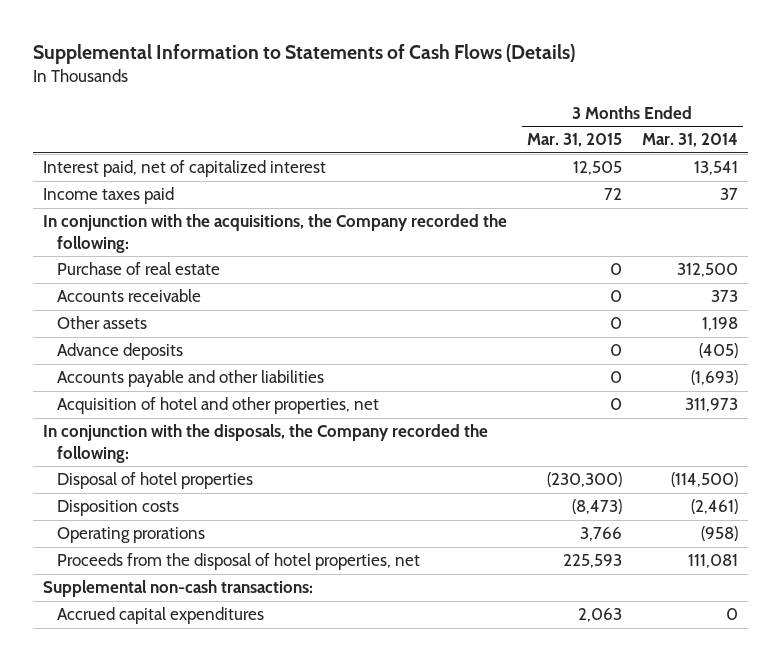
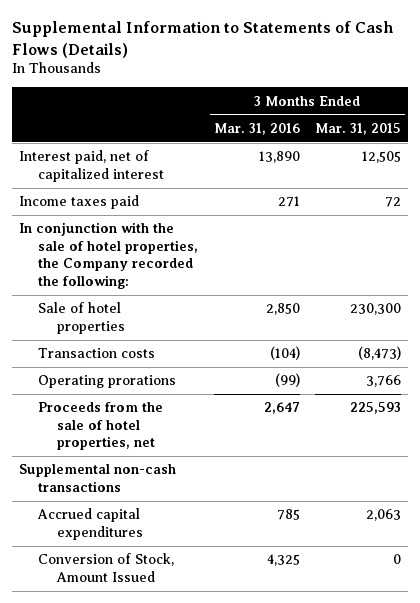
[641,133,738,148] Mar. 31, 2014 -> none
none -> [213,122,300,135] Mar. 31, 2016
[42,214,507,253] In conjunction with the acquisitions, the Company recorded the following: -> none
[57,262,221,276] Purchase of real estate -> none
[57,289,202,303] Accounts receivable -> none
[57,316,148,330] Other assets -> none
[57,343,184,361] Advance deposits -> none
[57,370,325,388] Accounts payable and other liabilities -> none
[57,397,380,415] Acquisition of hotel and other properties, net -> none
[42,424,488,463] In conjunction with the disposals, the Company recorded the following: -> [19,222,199,289] In conjunction with the sale of hotel properties, the Company recorded the following:
[57,472,254,490] Disposal of hotel properties -> [38,302,126,334] Sale of hotel properties
[546,472,622,488] (230,300) -> [349,303,401,316] 230,300
[57,500,180,517] Disposition costs -> [38,348,156,359] Transaction costs
[57,553,421,571] Proceeds from the disposal of hotel properties, net -> [38,402,164,451] Proceeds from the sale of hotel properties, net
[42,580,313,598] Supplemental non-cash transactions: -> [19,464,177,492] Supplemental non-cash transactions
none -> [38,553,175,582] Conversion of Stock, Amount Issued

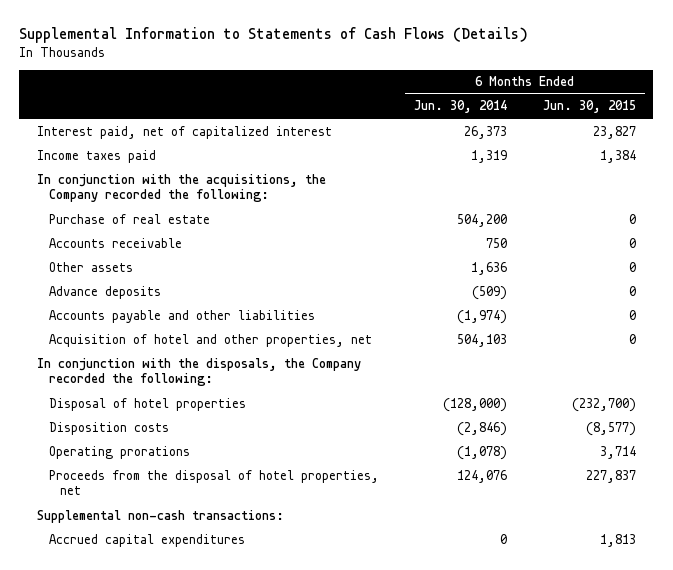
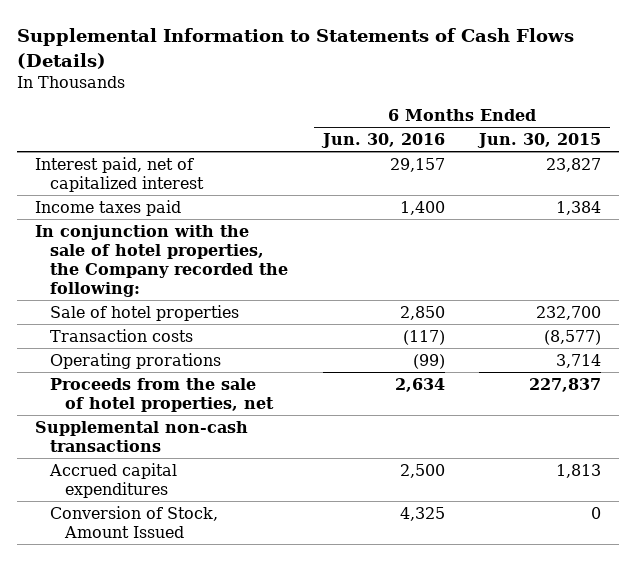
[414,100,508,114] Jun. 30, 2014 -> none
none -> [320,133,445,149] Jun. 30, 2016
[37,173,327,203] In conjunction with the acquisitions, the Company recorded the following: -> none
[48,213,210,224] Purchase of real estate -> none
[48,237,182,248] Accounts receivable -> none
[48,261,133,272] Other assets -> none
[48,285,161,299] Advance deposits -> none
[48,309,315,323] Accounts payable and other liabilities -> none
[48,333,372,347] Acquisition of hotel and other properties, net -> none
[37,357,362,387] In conjunction with the disposals, the Company recorded the following: -> [34,224,289,298] In conjunction with the sale of hotel properties, the Company recorded the following:
[48,397,246,411] Disposal of hotel properties -> [50,304,240,321] Sale of hotel properties
[571,397,636,412] (232,700) -> [536,305,602,320] 232,700
[48,421,169,435] Disposition costs -> [50,328,194,342] Transaction costs
[48,469,379,496] Proceeds from the disposal of hotel properties, net -> [50,377,275,412] Proceeds from the sale of hotel properties, net
[37,509,285,523] Supplemental non-cash transactions: -> [34,420,248,452] Supplemental non-cash transactions
none -> [50,505,219,538] Conversion of Stock, Amount Issued

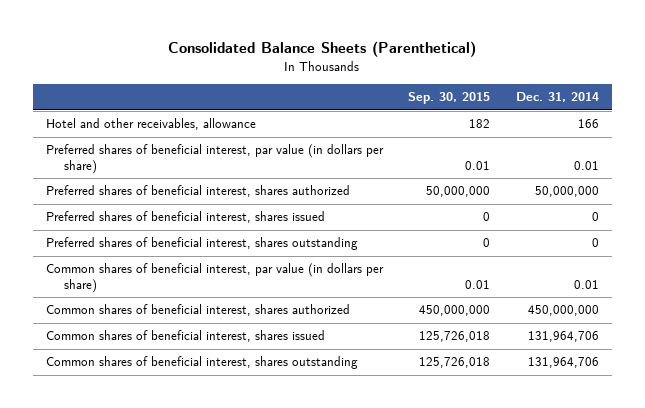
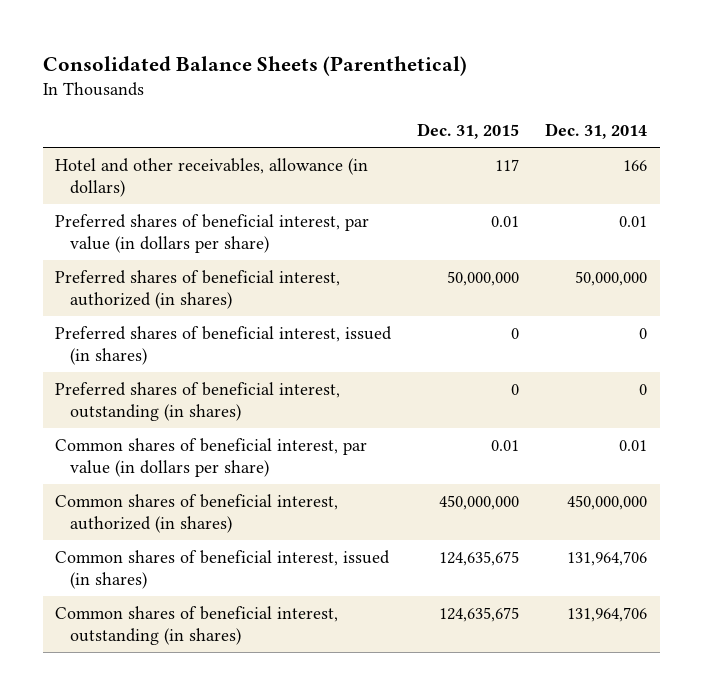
[408,92,491,105] Sep. 30, 2015 -> none
none -> [417,123,520,140] Dec. 31, 2015
[45,118,256,131] Hotel and other receivables, allowance -> [55,157,369,197] Hotel and other receivables, allowance (in dollars)
[45,185,350,198] Preferred shares of beneficial interest, shares authorized -> [55,269,341,309] Preferred shares of beneficial interest, authorized (in shares)
[45,211,325,224] Preferred shares of beneficial interest, shares issued -> [55,325,393,365] Preferred shares of beneficial interest, issued (in shares)
[45,237,358,251] Preferred shares of beneficial interest, shares outstanding -> [55,381,341,421] Preferred shares of beneficial interest, outstanding (in shares)
[45,304,350,317] Common shares of beneficial interest, shares authorized -> [55,493,339,533] Common shares of beneficial interest, authorized (in shares)
[45,330,325,343] Common shares of beneficial interest, shares issued -> [55,549,391,589] Common shares of beneficial interest, issued (in shares)
[45,356,358,370] Common shares of beneficial interest, shares outstanding -> [55,605,339,645] Common shares of beneficial interest, outstanding (in shares)

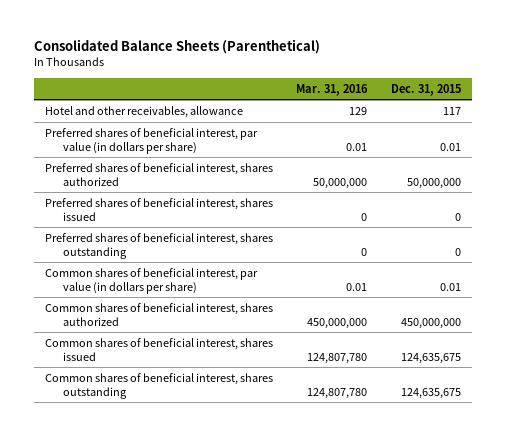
[545,123,648,140] Dec. 31, 2014 -> none
none -> [296,83,369,96] Mar. 31, 2016
[55,157,369,197] Hotel and other receivables, allowance (in dollars) -> [45,105,244,118] Hotel and other receivables, allowance
[55,269,341,309] Preferred shares of beneficial interest, authorized (in shares) -> [45,162,274,186] Preferred shares of beneficial interest, shares authorized
[55,325,393,365] Preferred shares of beneficial interest, issued (in shares) -> [45,197,274,221] Preferred shares of beneficial interest, shares issued
[55,381,341,421] Preferred shares of beneficial interest, outstanding (in shares) -> [45,232,274,259] Preferred shares of beneficial interest, shares outstanding
[55,493,339,533] Common shares of beneficial interest, authorized (in shares) -> [45,302,274,326] Common shares of beneficial interest, shares authorized
[55,549,391,589] Common shares of beneficial interest, issued (in shares) -> [45,337,274,361] Common shares of beneficial interest, shares issued
[55,605,339,645] Common shares of beneficial interest, outstanding (in shares) -> [45,372,274,399] Common shares of beneficial interest, shares outstanding

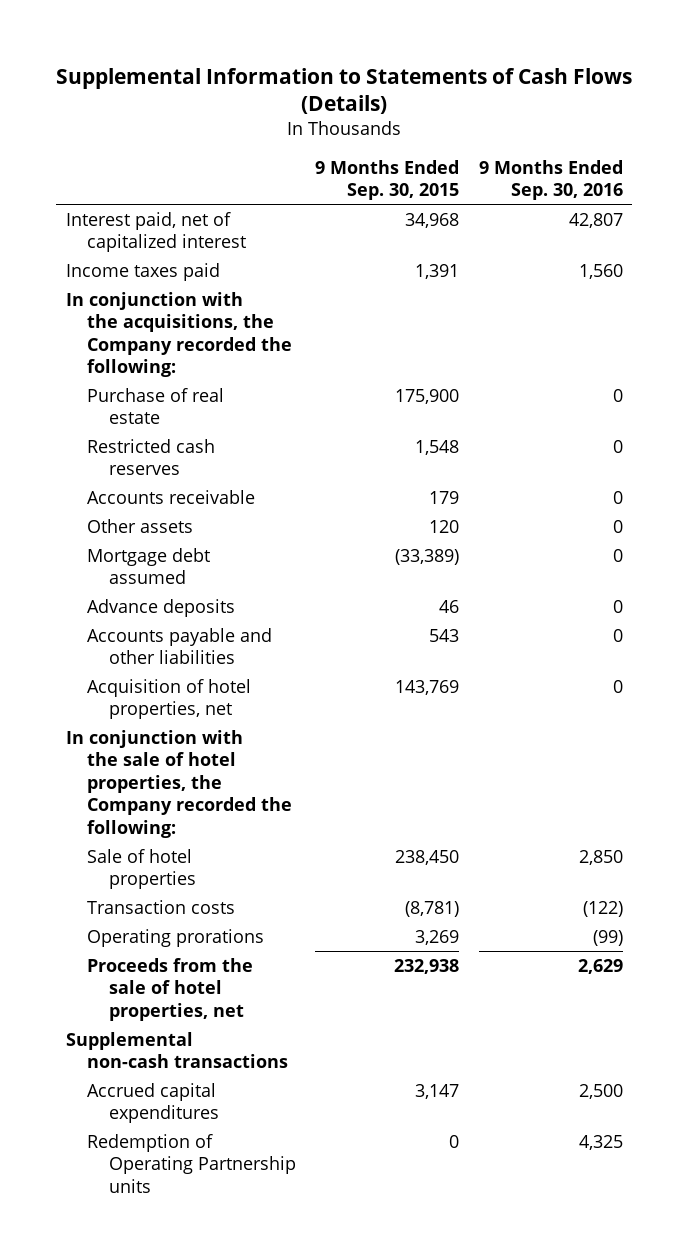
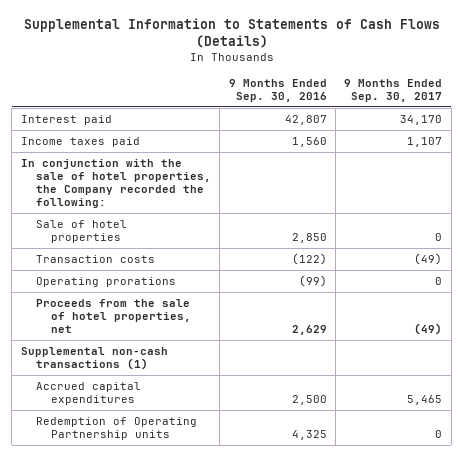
[315,159,460,201] 9 Months Ended Sep. 30, 2015 -> none
none -> [344,78,443,102] 9 Months Ended Sep. 30, 2017
[65,211,247,253] Interest paid, net of capitalized interest -> [20,114,112,125] Interest paid
[65,291,293,378] In conjunction with the acquisitions, the Company recorded the following: -> none
[87,387,225,425] Purchase of real estate -> none
[87,438,216,476] Restricted cash reserves -> none
[87,489,256,504] Accounts receivable -> none
[87,518,194,533] Other assets -> none
[87,547,211,585] Mortgage debt assumed -> none
[87,598,236,617] Advance deposits -> none
[87,627,273,665] Accounts payable and other liabilities -> none
[87,678,252,720] Acquisition of hotel properties, net -> none
[65,1031,289,1069] Supplemental non-cash transactions -> [20,346,168,370] Supplemental non-cash transactions (1)

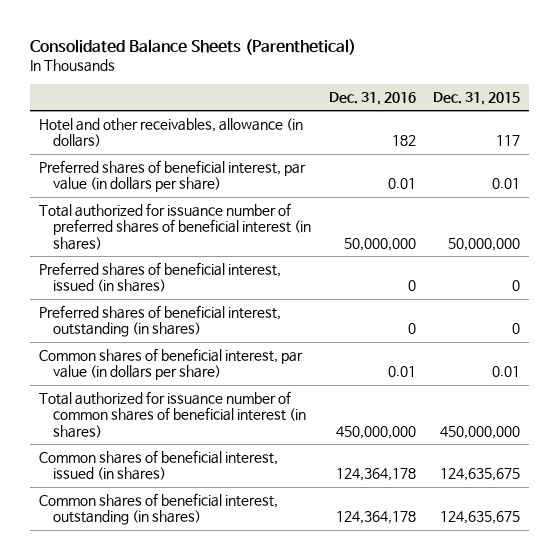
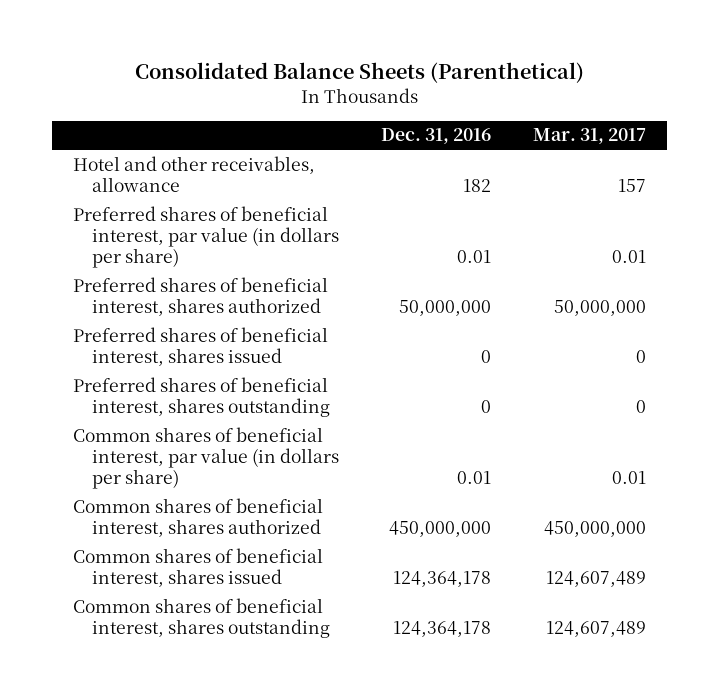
[433,91,521,105] Dec. 31, 2015 -> none
none -> [533,128,647,145] Mar. 31, 2017
[38,118,303,148] Hotel and other receivables, allowance (in dollars) -> [73,155,316,192] Hotel and other receivables, allowance
[38,203,312,250] Total authorized for issuance number of preferred shares of beneficial interest (in shares) -> [73,276,329,316] Preferred shares of beneficial interest, shares authorized
[38,262,281,293] Preferred shares of beneficial interest, issued (in shares) -> [73,326,329,366] Preferred shares of beneficial interest, shares issued
[38,305,281,338] Preferred shares of beneficial interest, outstanding (in shares) -> [73,376,331,417] Preferred shares of beneficial interest, shares outstanding
[38,391,307,438] Total authorized for issuance number of common shares of beneficial interest (in shares) -> [73,497,324,537] Common shares of beneficial interest, shares authorized
[38,450,278,481] Common shares of beneficial interest, issued (in shares) -> [73,547,324,587] Common shares of beneficial interest, shares issued
[38,493,278,526] Common shares of beneficial interest, outstanding (in shares) -> [73,597,331,638] Common shares of beneficial interest, shares outstanding

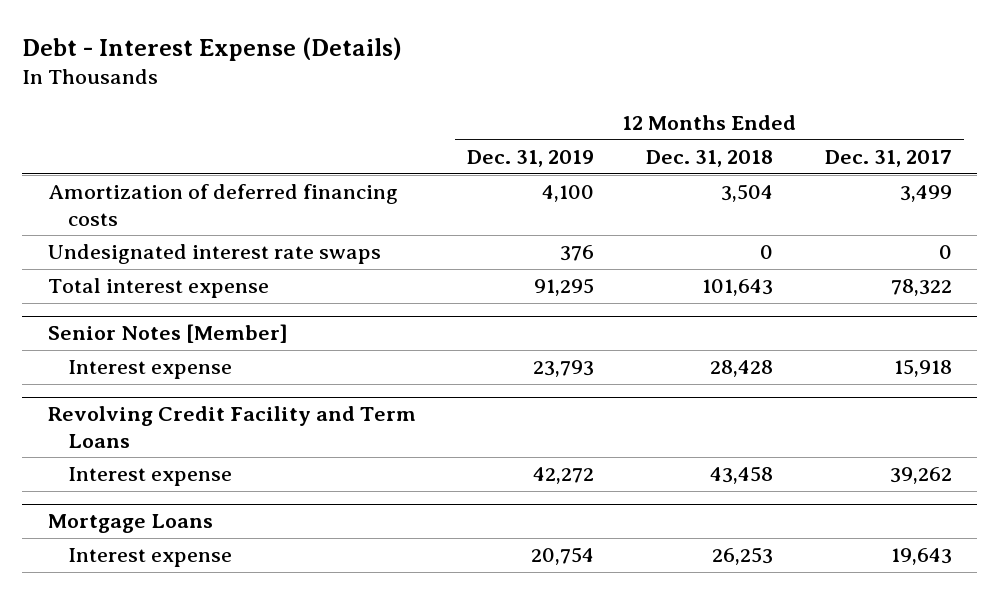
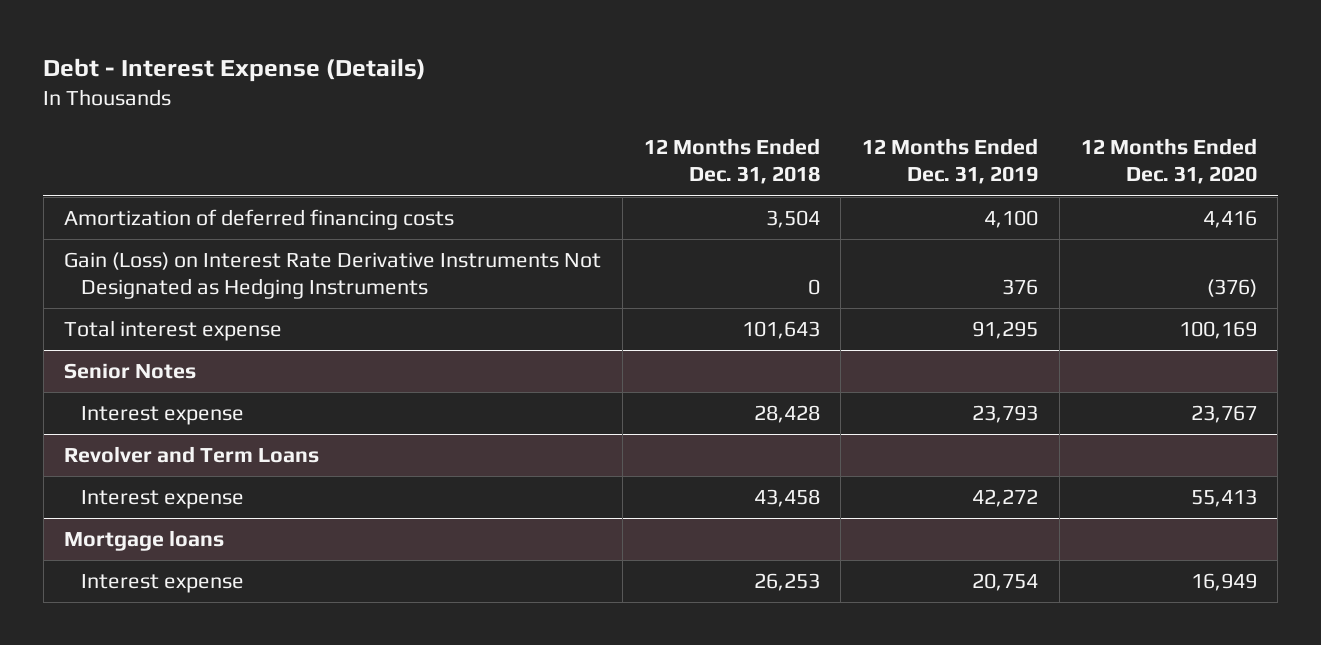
[824,150,952,168] Dec. 31, 2017 -> none
none -> [1080,138,1257,185] 12 Months Ended Dec. 31, 2020
[47,244,381,265] Undesignated interest rate swaps -> [64,251,602,300] Gain (Loss) on Interest Rate Derivative Instruments Not Designated as Hedging Instruments
[47,324,288,344] Senior Notes [Member] -> [64,362,197,379] Senior Notes
[47,406,416,448] Revolving Credit Facility and Term Loans -> [64,445,320,463] Revolver and Term Loans
[47,514,213,534] Mortgage Loans -> [64,529,225,551] Mortgage loans

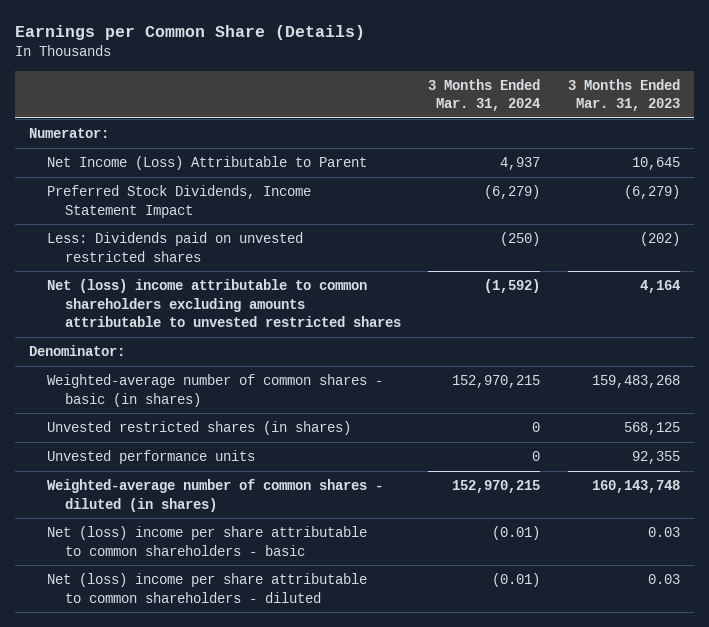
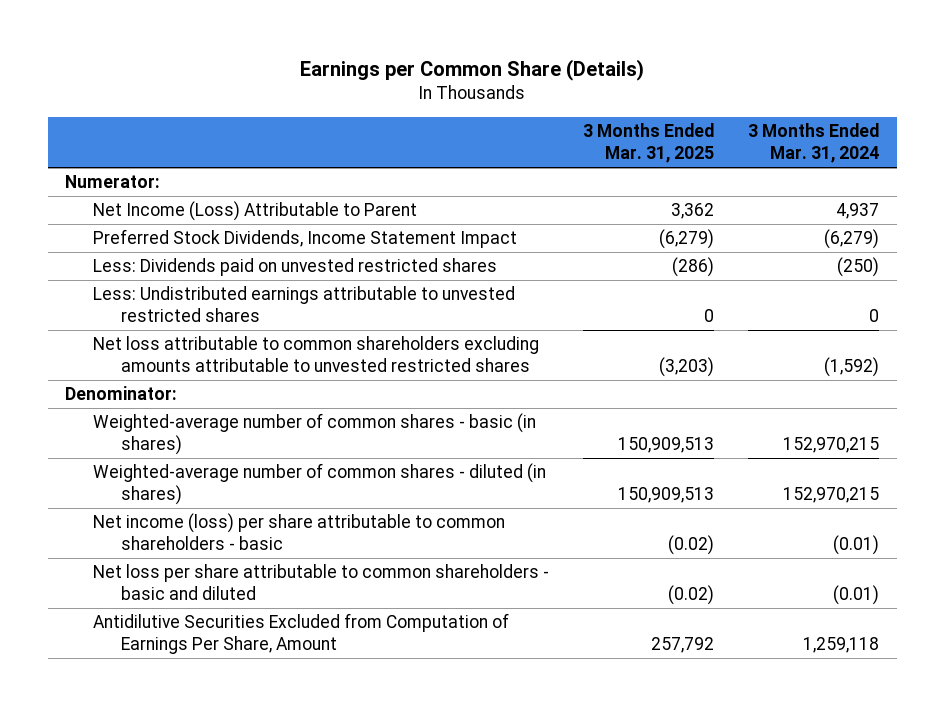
[568,78,681,112] 3 Months Ended Mar. 31, 2023 -> none
none -> [583,123,715,164] 3 Months Ended Mar. 31, 2025
none -> [93,286,516,323] Less: Undistributed earnings attributable to unvested restricted shares
[46,279,401,327] Net (loss) income attributable to common shareholders excluding amounts attributable to unvested restricted shares -> [93,336,540,373] Net loss attributable to common shareholders excluding amounts attributable to unvested restricted shares
[46,421,351,436] Unvested restricted shares (in shares) -> none
[46,450,255,465] Unvested performance units -> none
[46,526,367,556] Net (loss) income per share attributable to common shareholders - basic -> [93,513,506,551] Net income (loss) per share attributable to common shareholders - basic
[46,573,367,603] Net (loss) income per share attributable to common shareholders - diluted -> [93,564,550,601] Net loss per share attributable to common shareholders - basic and diluted
none -> [93,613,510,655] Antidilutive Securities Excluded from Computation of Earnings Per Share, Amount

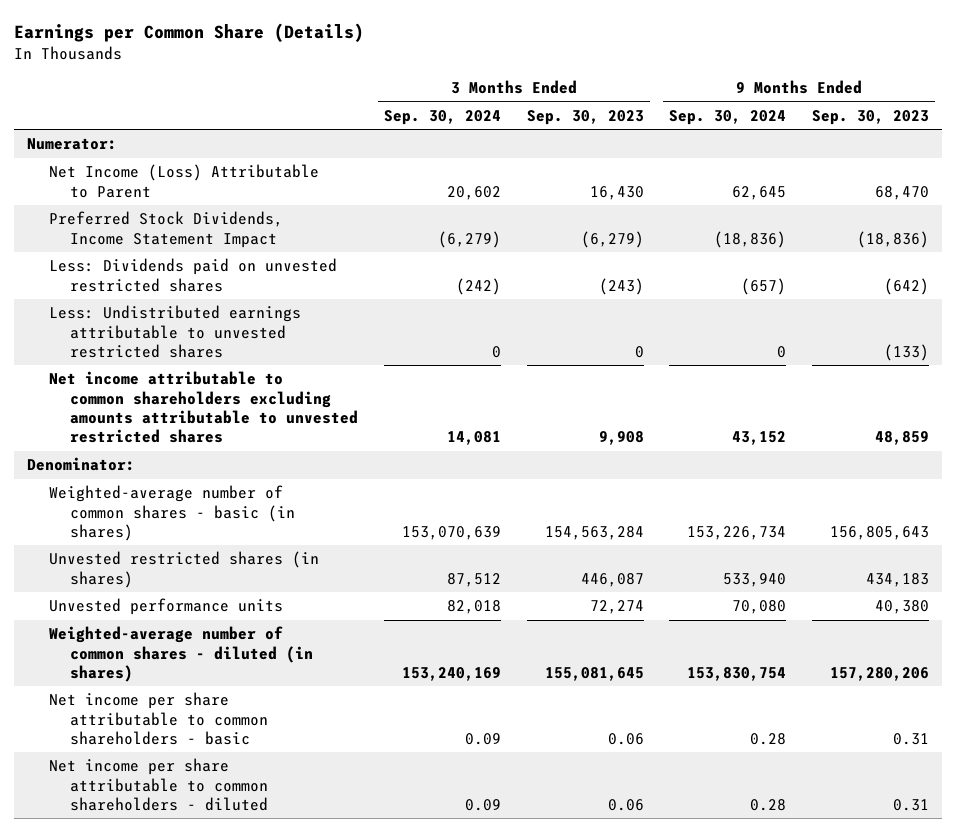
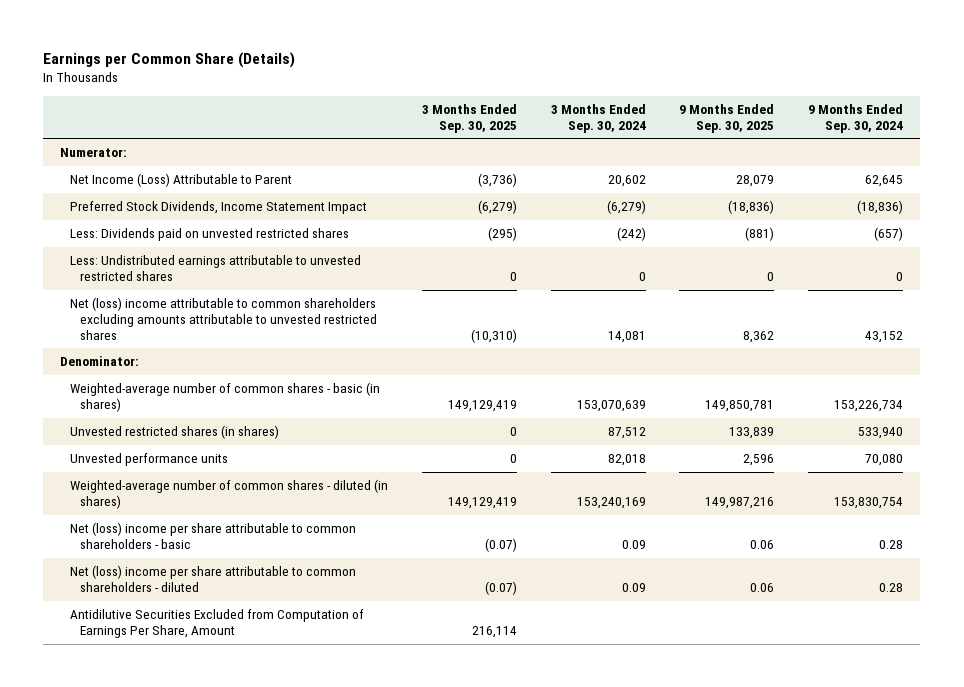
[526,109,644,125] Sep. 30, 2023 -> none
[812,109,930,125] Sep. 30, 2023 -> none
none -> [421,103,517,133] 3 Months Ended Sep. 30, 2025
none -> [679,103,775,133] 9 Months Ended Sep. 30, 2025
[48,371,359,444] Net income attributable to common shareholders excluding amounts attributable to unvested restricted shares -> [69,297,377,340] Net (loss) income attributable to common shareholders excluding amounts attributable to unvested restricted shares
[48,692,269,745] Net income per share attributable to common shareholders - basic -> [69,522,356,550] Net (loss) income per share attributable to common shareholders - basic
[48,758,269,811] Net income per share attributable to common shareholders - diluted -> [69,565,356,593] Net (loss) income per share attributable to common shareholders - diluted
none -> [69,609,364,639] Antidilutive Securities Excluded from Computation of Earnings Per Share, Amount

